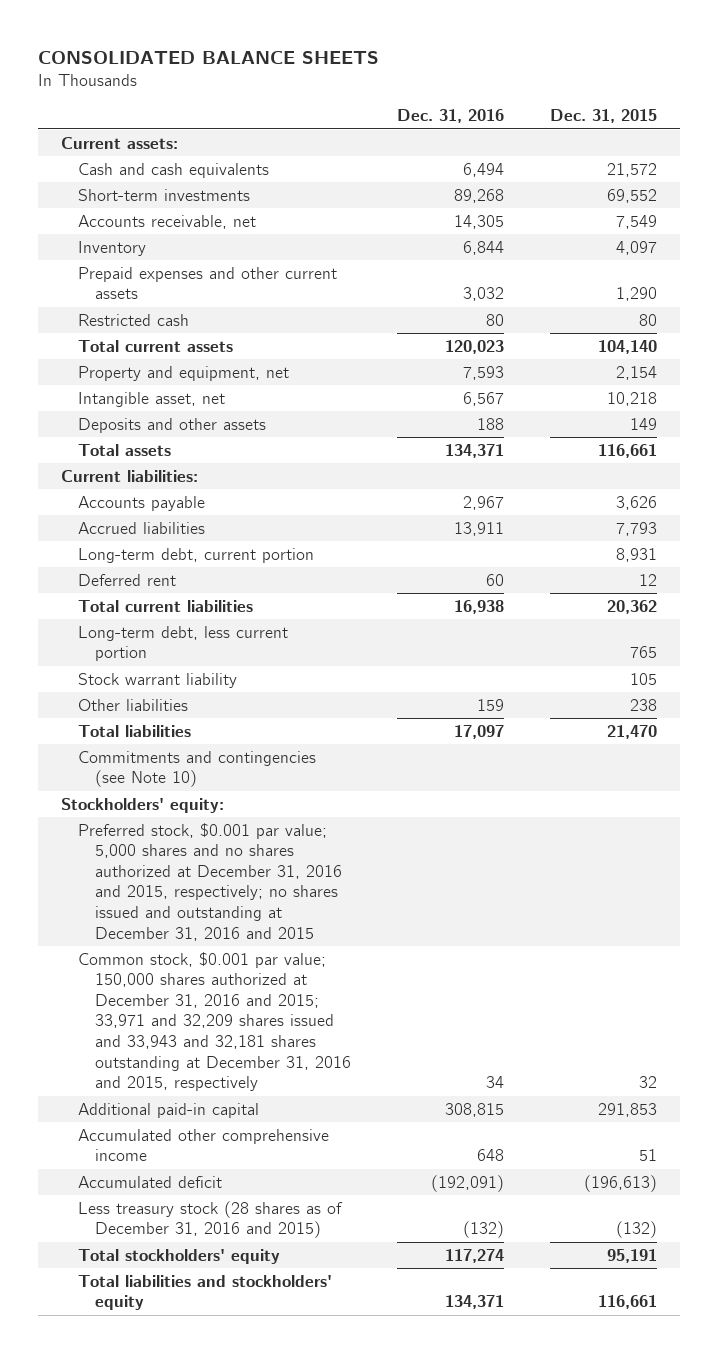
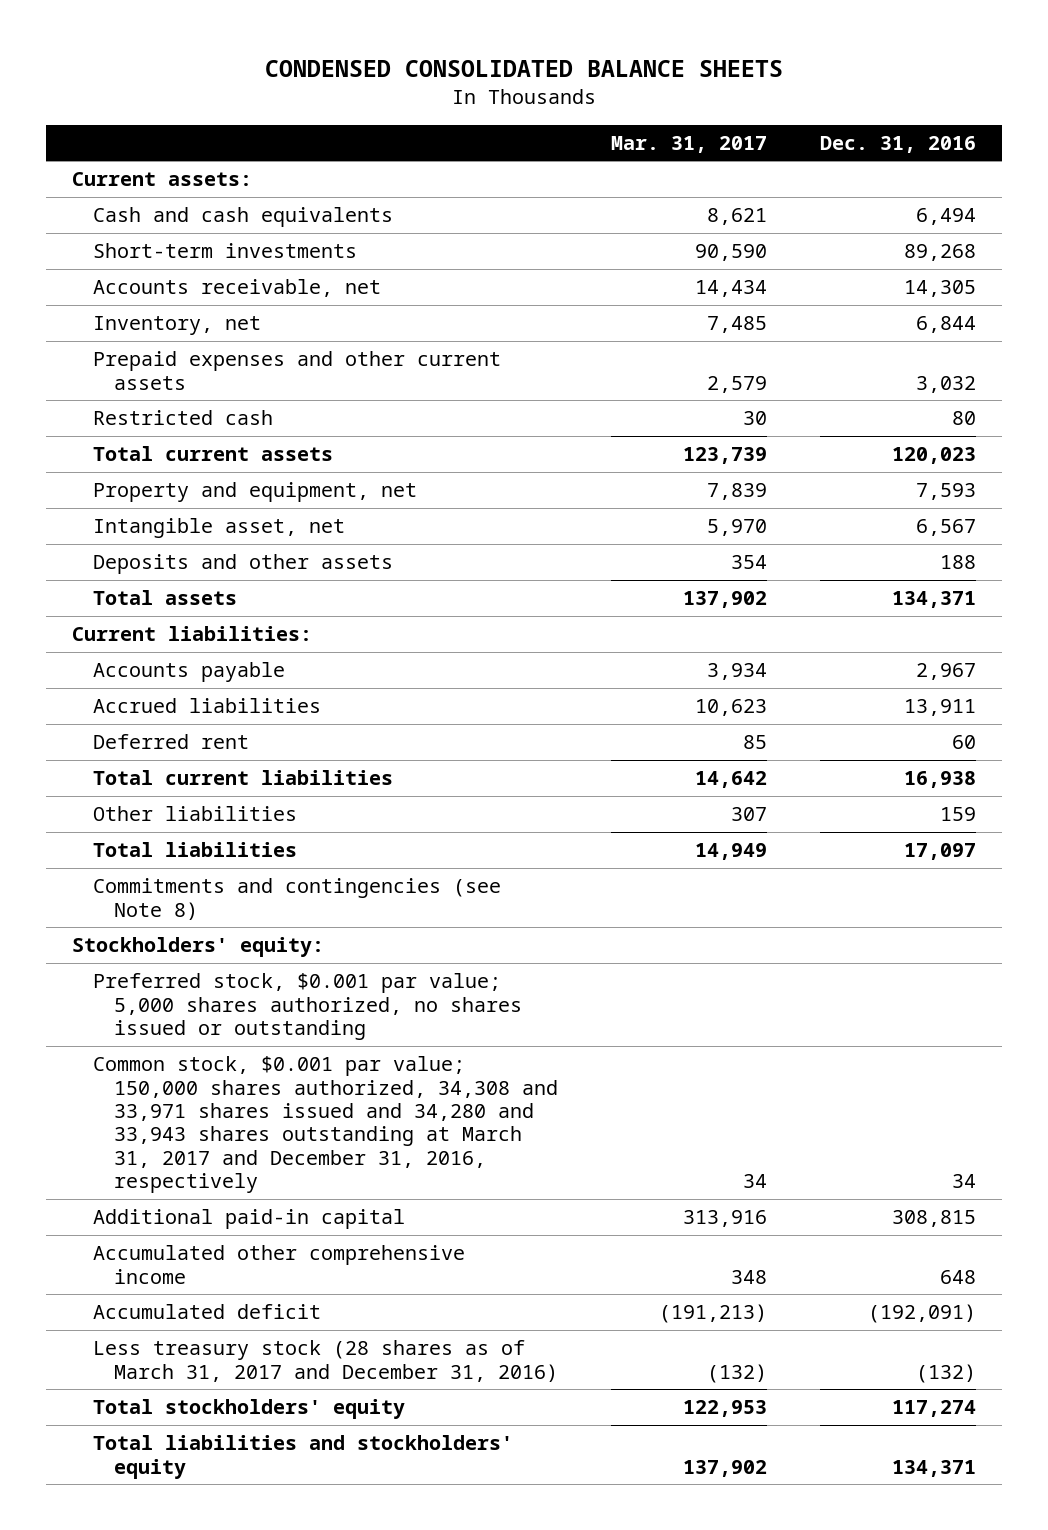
[37,50,379,64] CONSOLIDATED BALANCE SHEETS -> [264,60,783,78] CONDENSED CONSOLIDATED BALANCE SHEETS
[549,109,657,124] Dec. 31, 2015 -> none
none -> [610,135,767,153] Mar. 31, 2017
[78,240,147,256] Inventory -> [93,316,262,336] Inventory, net
[78,547,315,563] Long-term debt, current portion -> none
[78,625,289,662] Long-term debt, less current portion -> none
[78,672,238,688] Stock warrant liability -> none
[78,750,317,788] Commitments and contingencies (see Note 10) -> [93,878,502,920] Commitments and contingencies (see Note 8)
[78,822,343,941] Preferred stock, $0.001 par value; 5,000 shares and no shares authorized at December 31, 2016 and 2015, respectively; no shares issued and outstanding at December 31, 2016 and 2015 -> [93,973,522,1040] Preferred stock, $0.001 par value; 5,000 shares authorized, no shares issued or outstanding
[78,951,352,1092] Common stock, $0.001 par value; 150,000 shares authorized at December 31, 2016 and 2015; 33,971 and 32,209 shares issued and 33,943 and 32,181 shares outstanding at December 31, 2016 and 2015, respectively -> [93,1056,558,1194] Common stock, $0.001 par value; 150,000 shares authorized, 34,308 and 33,971 shares issued and 34,280 and 33,943 shares outstanding at March 31, 2017 and December 31, 2016, respectively
[78,1200,344,1239] Less treasury stock (28 shares as of December 31, 2016 and 2015) -> [93,1340,558,1382] Less treasury stock (28 shares as of March 31, 2017 and December 31, 2016)

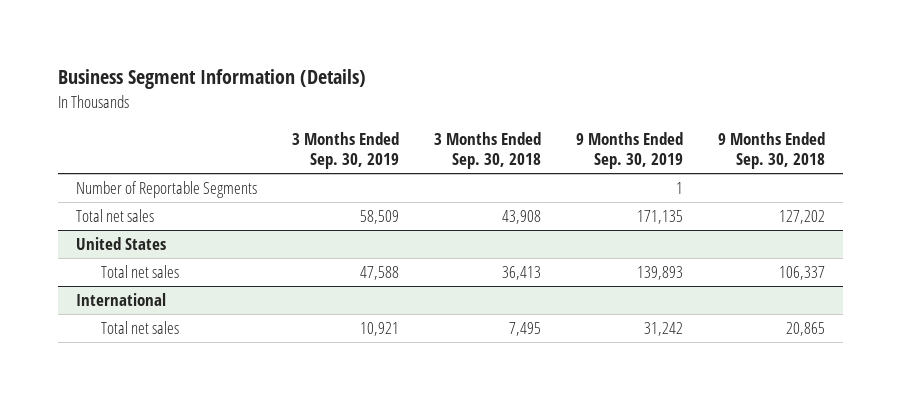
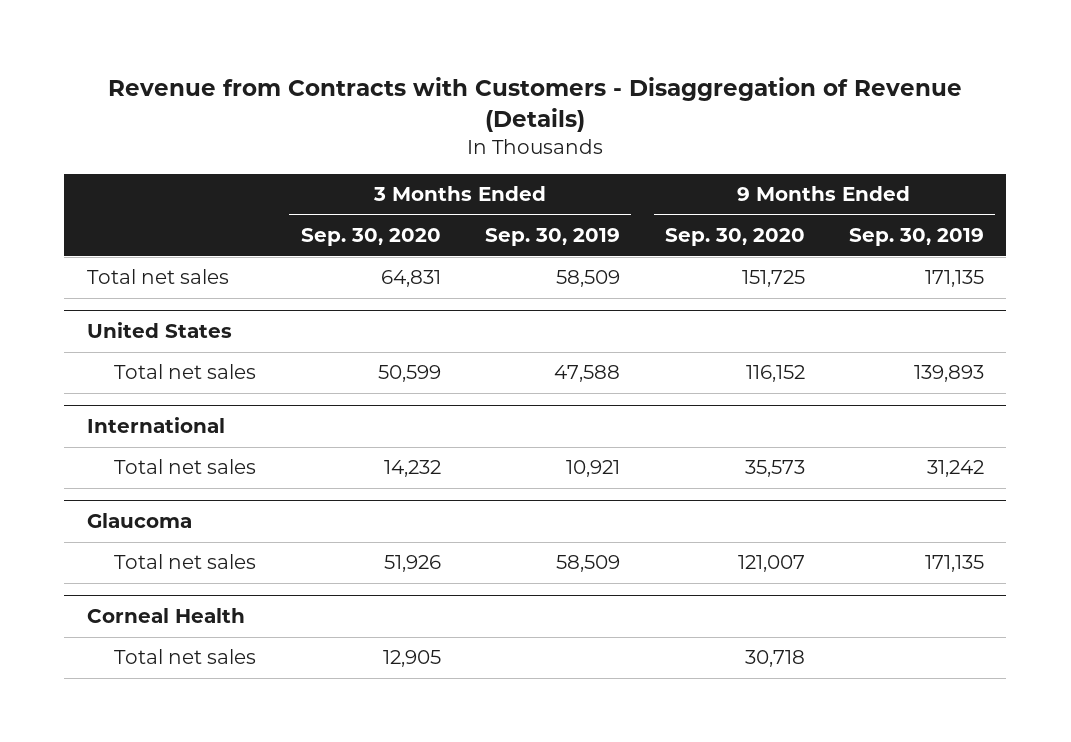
[57,69,366,90] Business Segment Information (Details) -> [108,76,963,132] Revenue from Contracts with Customers - Disaggregation of Revenue (Details)
[433,131,541,170] 3 Months Ended Sep. 30, 2018 -> none
[718,131,826,170] 9 Months Ended Sep. 30, 2018 -> none
none -> [300,228,441,247] Sep. 30, 2020
none -> [664,228,805,247] Sep. 30, 2020
[75,181,257,199] Number of Reportable Segments -> none
none -> [86,513,192,529] Glaucoma
none -> [114,554,257,570] Total net sales
none -> [86,608,245,624] Corneal Health
none -> [114,649,257,665] Total net sales

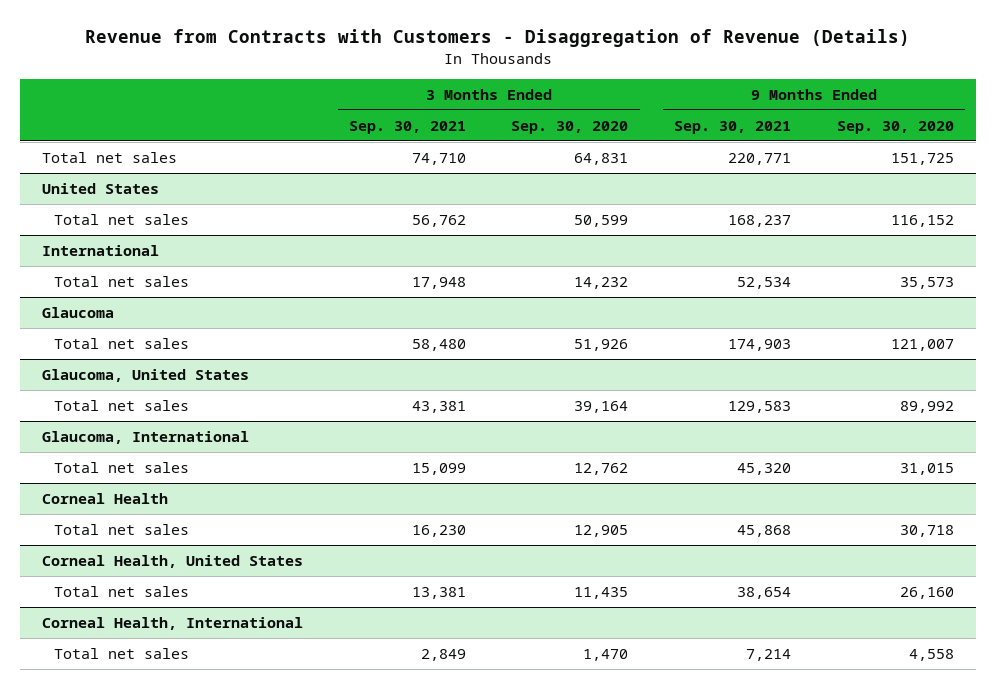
[485,228,621,247] Sep. 30, 2019 -> none
[849,228,985,247] Sep. 30, 2019 -> none
none -> [348,120,466,134] Sep. 30, 2021
none -> [674,120,792,134] Sep. 30, 2021
none -> [42,368,250,382] Glaucoma, United States
none -> [54,399,190,411] Total net sales
none -> [42,430,250,444] Glaucoma, International
none -> [54,461,190,473] Total net sales
none -> [42,554,304,568] Corneal Health, United States
none -> [54,585,190,597] Total net sales
none -> [42,616,304,630] Corneal Health, International
none -> [54,647,190,659] Total net sales

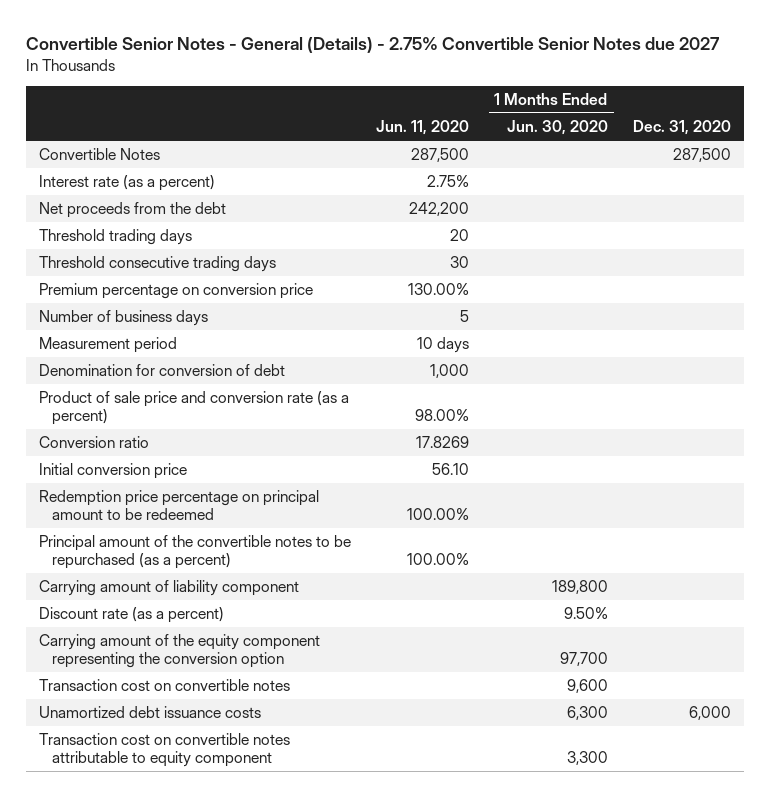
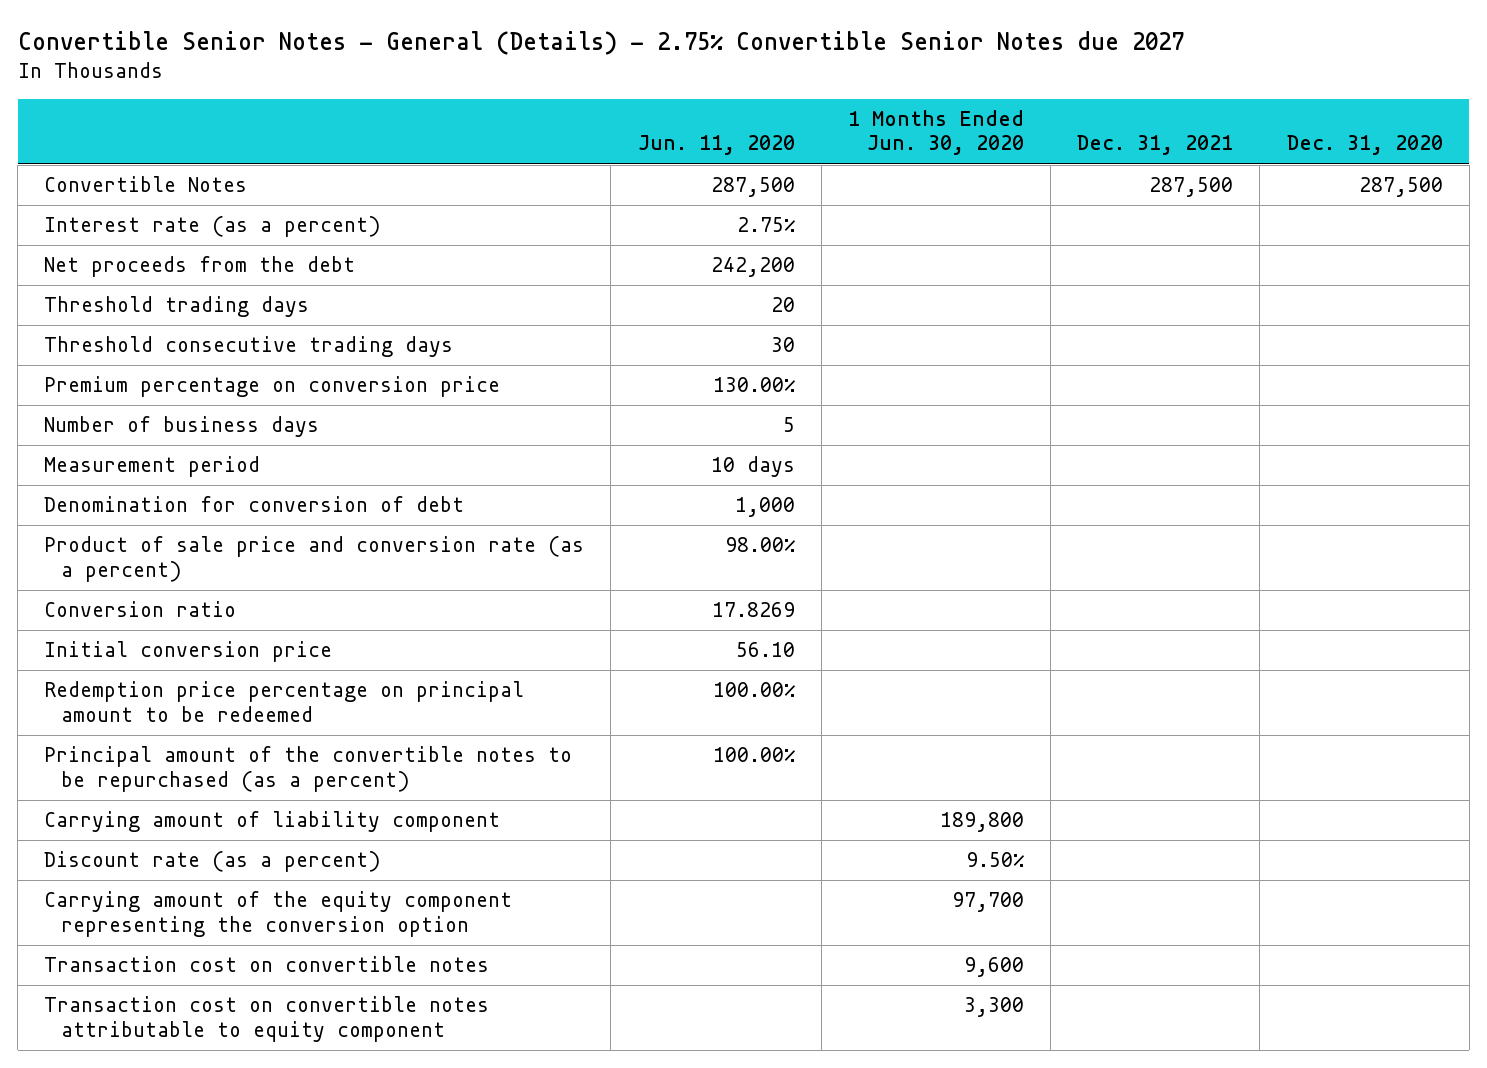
none -> [1077,135,1234,156] Dec. 31, 2021
[38,706,261,719] Unamortized debt issuance costs -> none

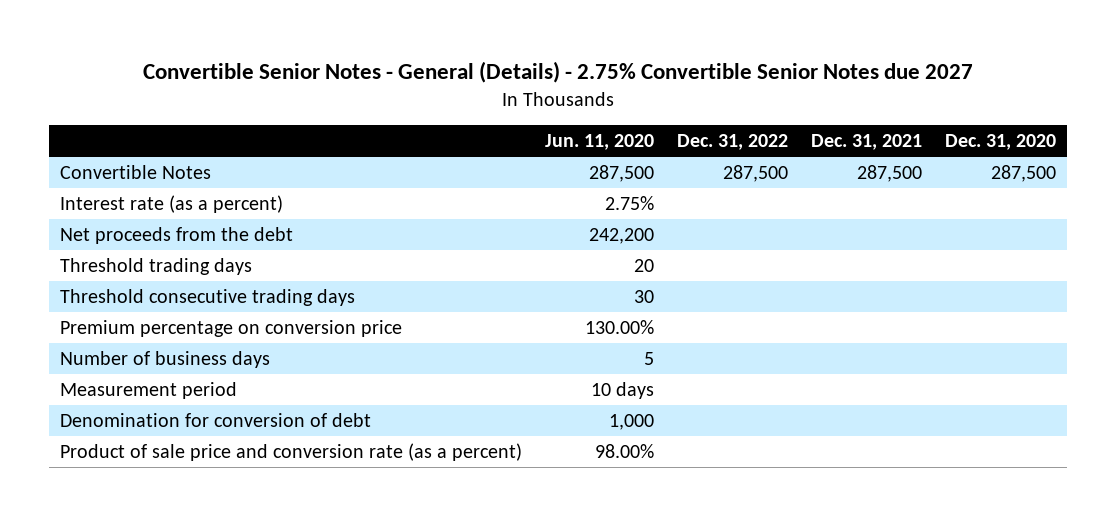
[847,110,1024,156] 1 Months Ended Jun. 30, 2020 -> none
none -> [677,134,789,151] Dec. 31, 2022
[44,601,237,618] Conversion ratio -> none
[44,641,333,663] Initial conversion price -> none
[44,681,525,722] Redemption price percentage on principal amount to be redeemed -> none
[44,746,573,792] Principal amount of the convertible notes to be repurchased (as a percent) -> none
[44,811,501,833] Carrying amount of liability component -> none
[44,851,382,873] Discount rate (as a percent) -> none
[44,891,513,937] Carrying amount of the equity component representing the conversion option -> none
[44,956,490,973] Transaction cost on convertible notes -> none
[44,996,490,1042] Transaction cost on convertible notes attributable to equity component -> none

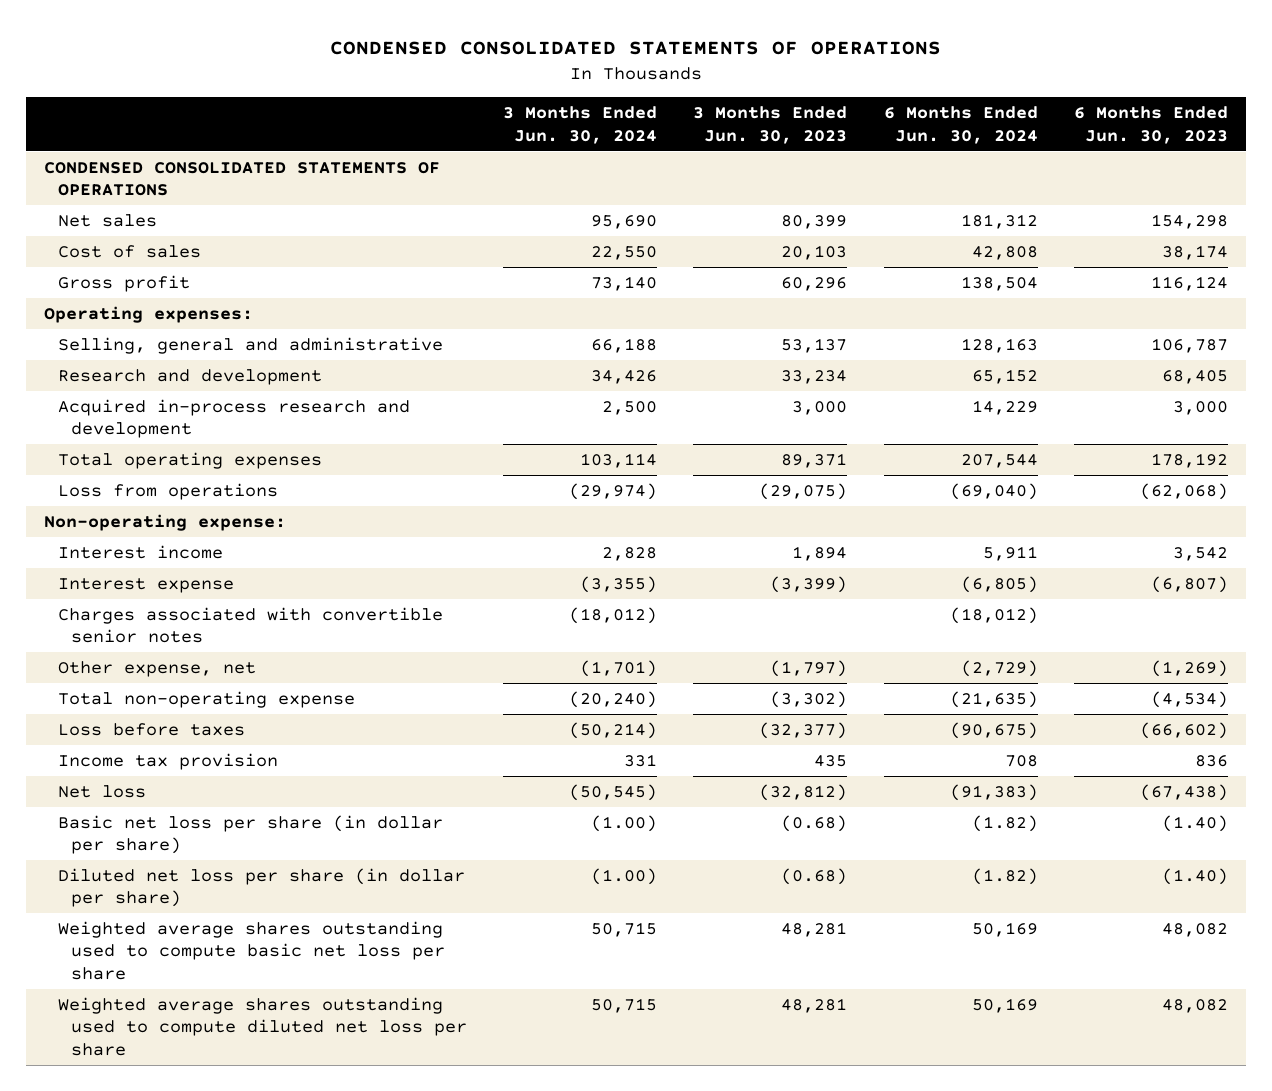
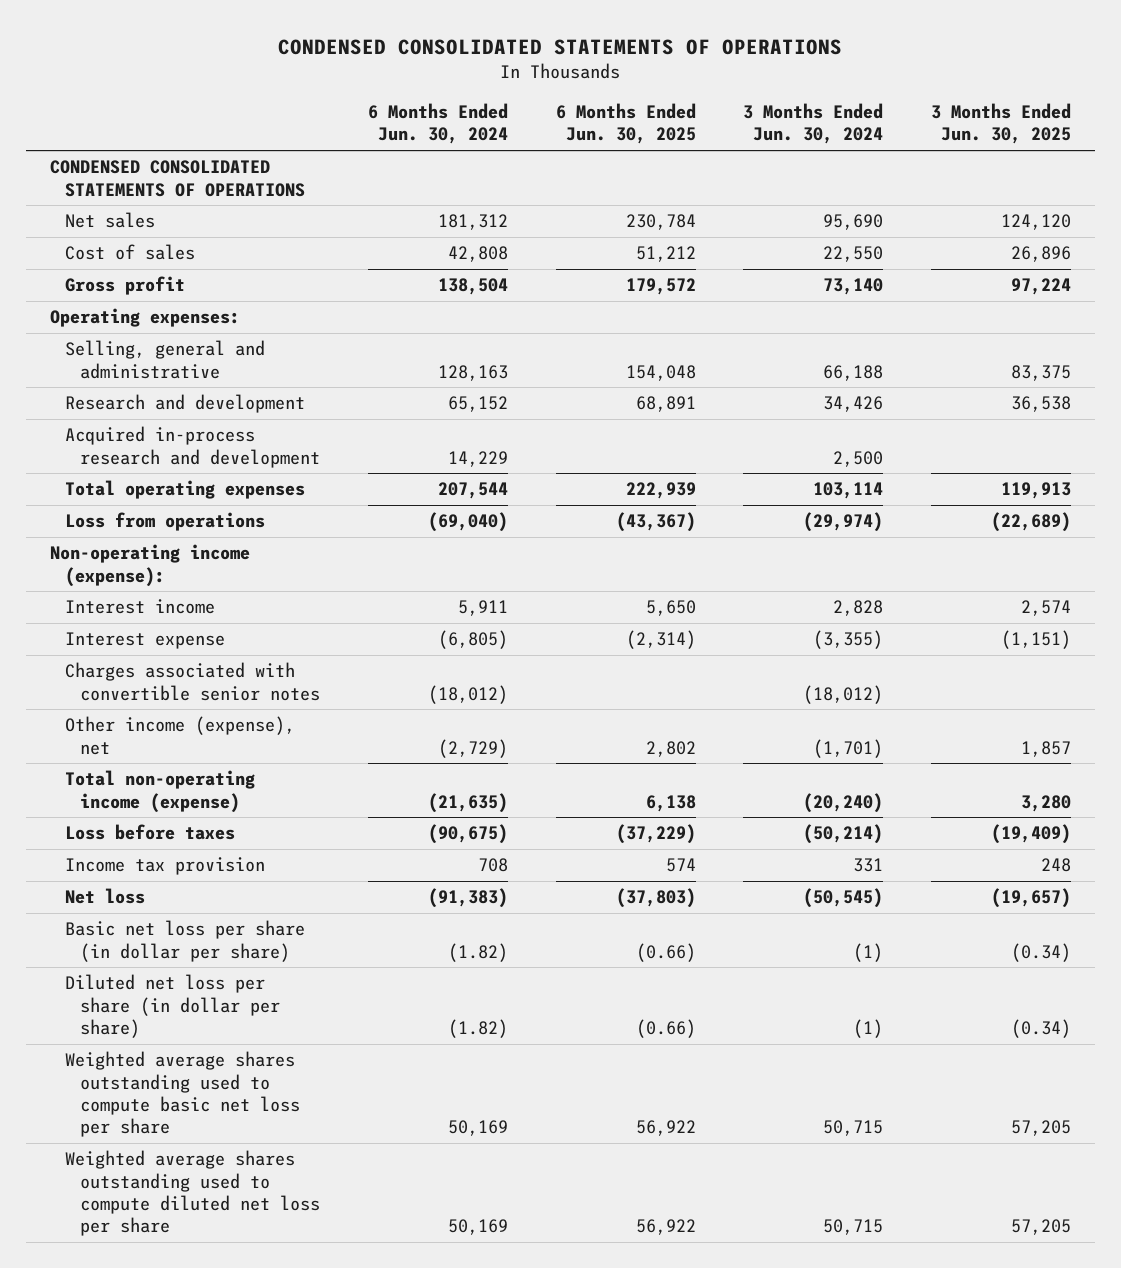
[693,105,848,144] 3 Months Ended Jun. 30, 2023 -> none
[1074,105,1229,144] 6 Months Ended Jun. 30, 2023 -> none
none -> [555,103,696,145] 6 Months Ended Jun. 30, 2025
none -> [931,103,1072,145] 3 Months Ended Jun. 30, 2025
[44,513,287,531] Non-operating expense: -> [49,544,250,587] Non-operating income (expense):
[57,660,256,677] Other expense, net -> [64,716,295,755] Other income (expense), net
[57,690,355,708] Total non-operating expense -> [64,770,255,813] Total non-operating income (expense)
[591,814,658,832] (1.00) -> [853,942,884,962] (1)
[591,867,658,885] (1.00) -> [853,1018,884,1038] (1)

